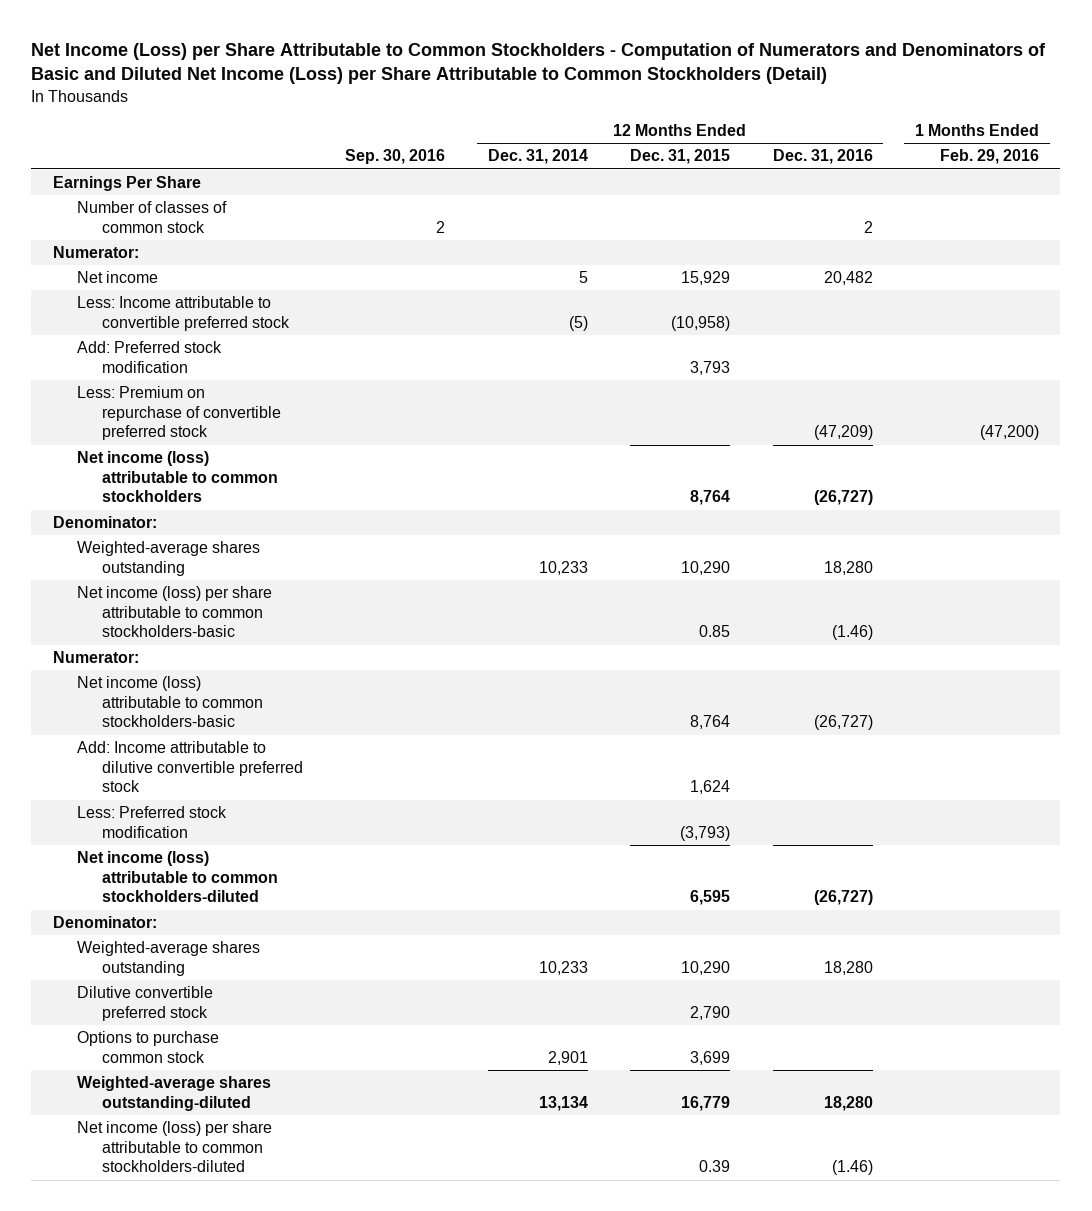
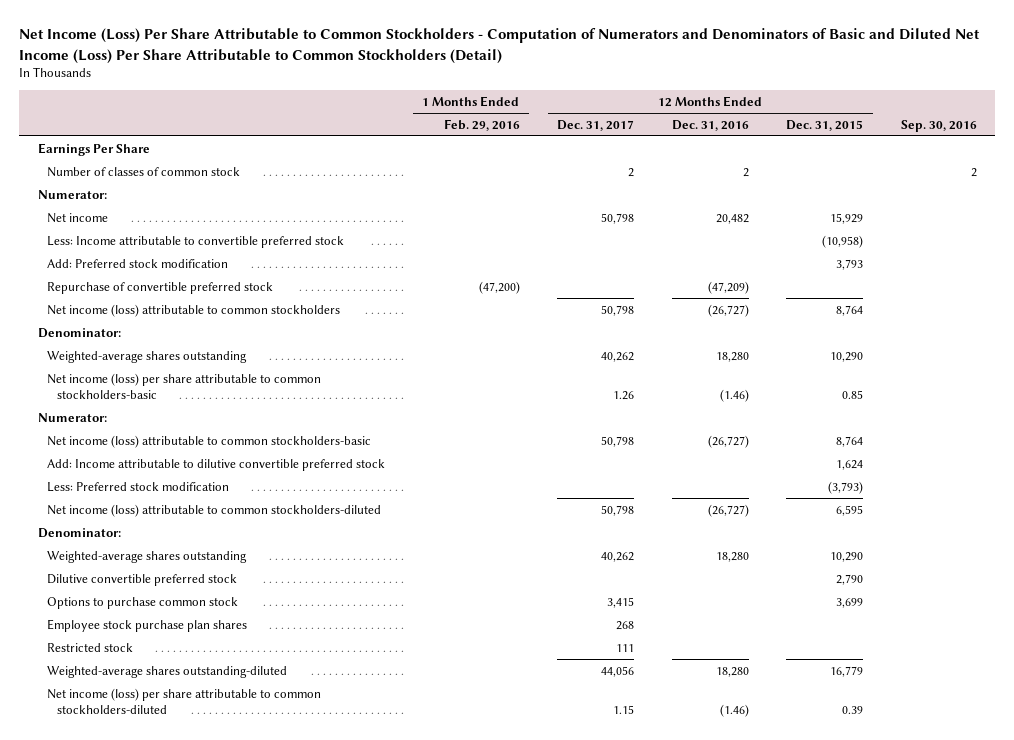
[31,42,1047,85] Net Income (Loss) per Share Attributable to Common Stockholders - Computation of Numerators and Denominators of Basic and Diluted Net Income (Loss) per Share Attributable to Common Stockholders (Detail) -> [19,28,981,64] Net Income (Loss) Per Share Attributable to Common Stockholders - Computation of Numerators and Denominators of Basic and Diluted Net Income (Loss) Per Share Attributable to Common Stockholders (Detail)
[487,149,588,165] Dec. 31, 2014 -> none
none -> [557,119,635,131] Dec. 31, 2017
[77,386,281,441] Less: Premium on repurchase of convertible preferred stock -> [47,281,274,294] Repurchase of convertible preferred stock
none -> [47,618,248,632] Employee stock purchase plan shares
none -> [47,642,134,652] Restricted stock

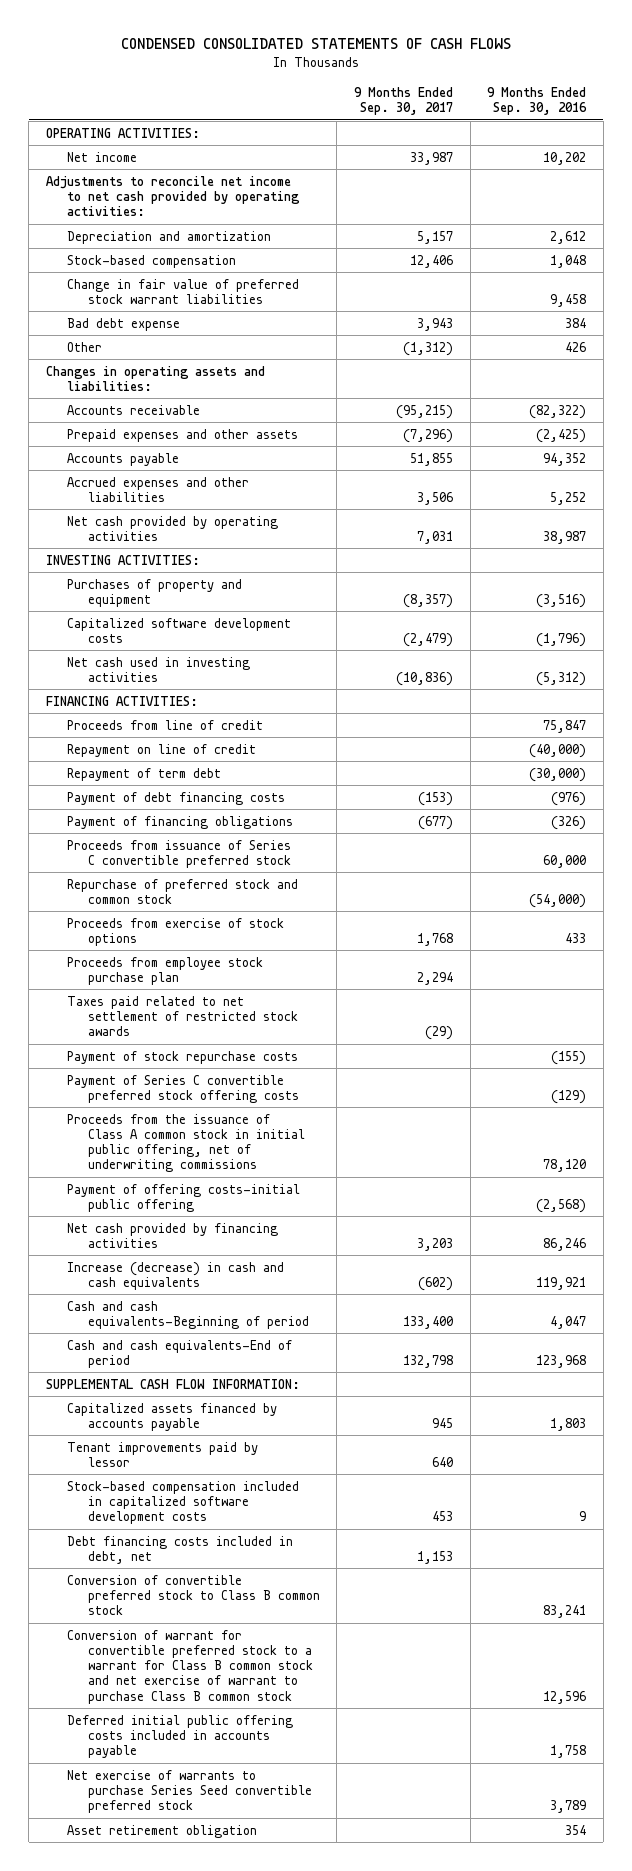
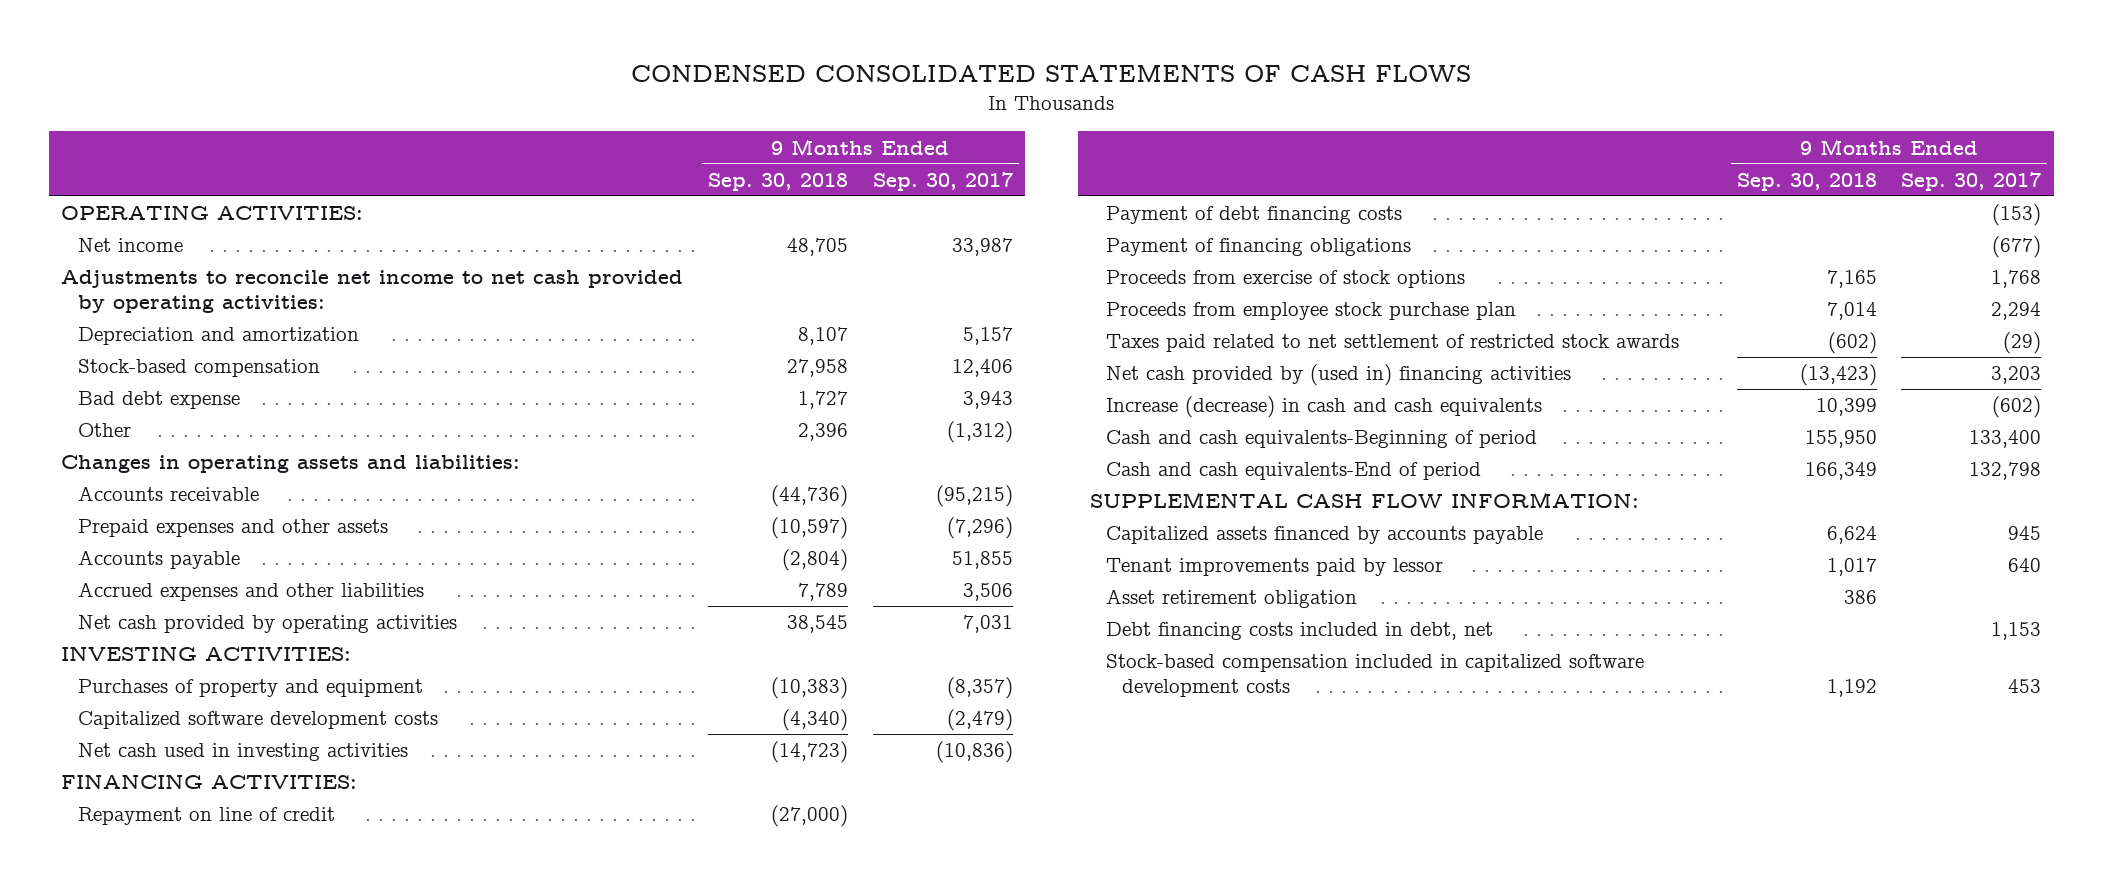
[487,86,588,116] 9 Months Ended Sep. 30, 2016 -> none
none -> [708,172,849,191] Sep. 30, 2018
[66,278,299,304] Change in fair value of preferred stock warrant liabilities -> none
[66,719,263,730] Proceeds from line of credit -> none
[66,767,221,781] Repayment of term debt -> none
[66,839,291,868] Proceeds from issuance of Series C convertible preferred stock -> none
[66,878,298,904] Repurchase of preferred stock and common stock -> none
[66,1050,298,1064] Payment of stock repurchase costs -> none
[66,1074,299,1103] Payment of Series C convertible preferred stock offering costs -> none
[66,1113,305,1173] Proceeds from the issuance of Class A common stock in initial public offering, net of underwriting commissions -> none
[66,1183,300,1212] Payment of offering costs-initial public offering -> none
[66,1222,278,1248] Net cash provided by financing activities -> [1106,364,1572,387] Net cash provided by (used in) financing activities
[66,1574,320,1616] Conversion of convertible preferred stock to Class B common stock -> none
[66,1629,313,1704] Conversion of warrant for convertible preferred stock to a warrant for Class B common stock and net exercise of warrant to purchase Class B common stock -> none
[66,1714,293,1759] Deferred initial public offering costs included in accounts payable -> none
[66,1769,312,1814] Net exercise of warrants to purchase Series Seed convertible preferred stock -> none
[66,1535,293,1564] Debt financing costs included in debt, net -> [1106,622,1494,641] Debt financing costs included in debt, net
[66,1480,299,1525] Stock-based compensation included in capitalized software development costs -> [1106,654,1645,698] Stock-based compensation included in capitalized software development costs

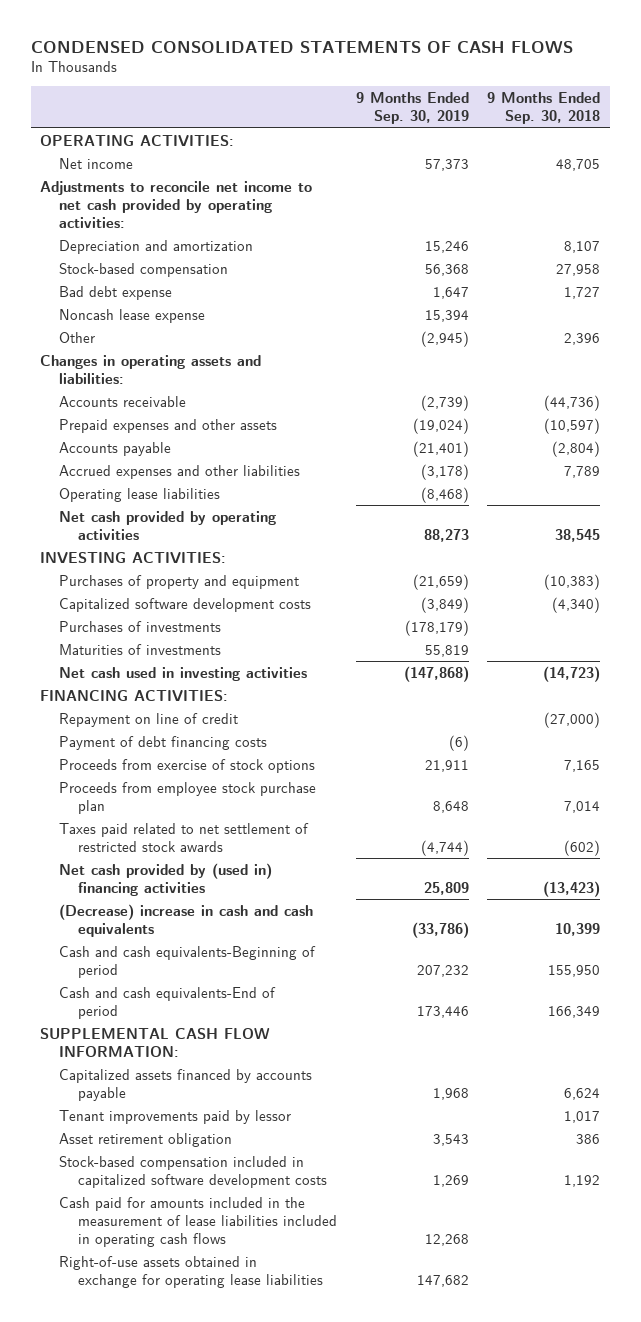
[872,171,1013,191] Sep. 30, 2017 -> none
none -> [355,92,469,125] 9 Months Ended Sep. 30, 2019
none -> [58,308,205,323] Noncash lease expense
none -> [58,487,220,502] Operating lease liabilities
none -> [58,620,221,632] Purchases of investments
none -> [58,643,221,656] Maturities of investments
[1106,238,1412,257] Payment of financing obligations -> none
[1106,396,1543,419] Increase (decrease) in cash and cash equivalents -> [58,903,313,937] (Decrease) increase in cash and cash equivalents
[1106,622,1494,641] Debt financing costs included in debt, net -> none
none -> [58,1196,337,1247] Cash paid for amounts included in the measurement of lease liabilities included in operating cash flows
none -> [58,1255,323,1288] Right-of-use assets obtained in exchange for operating lease liabilities

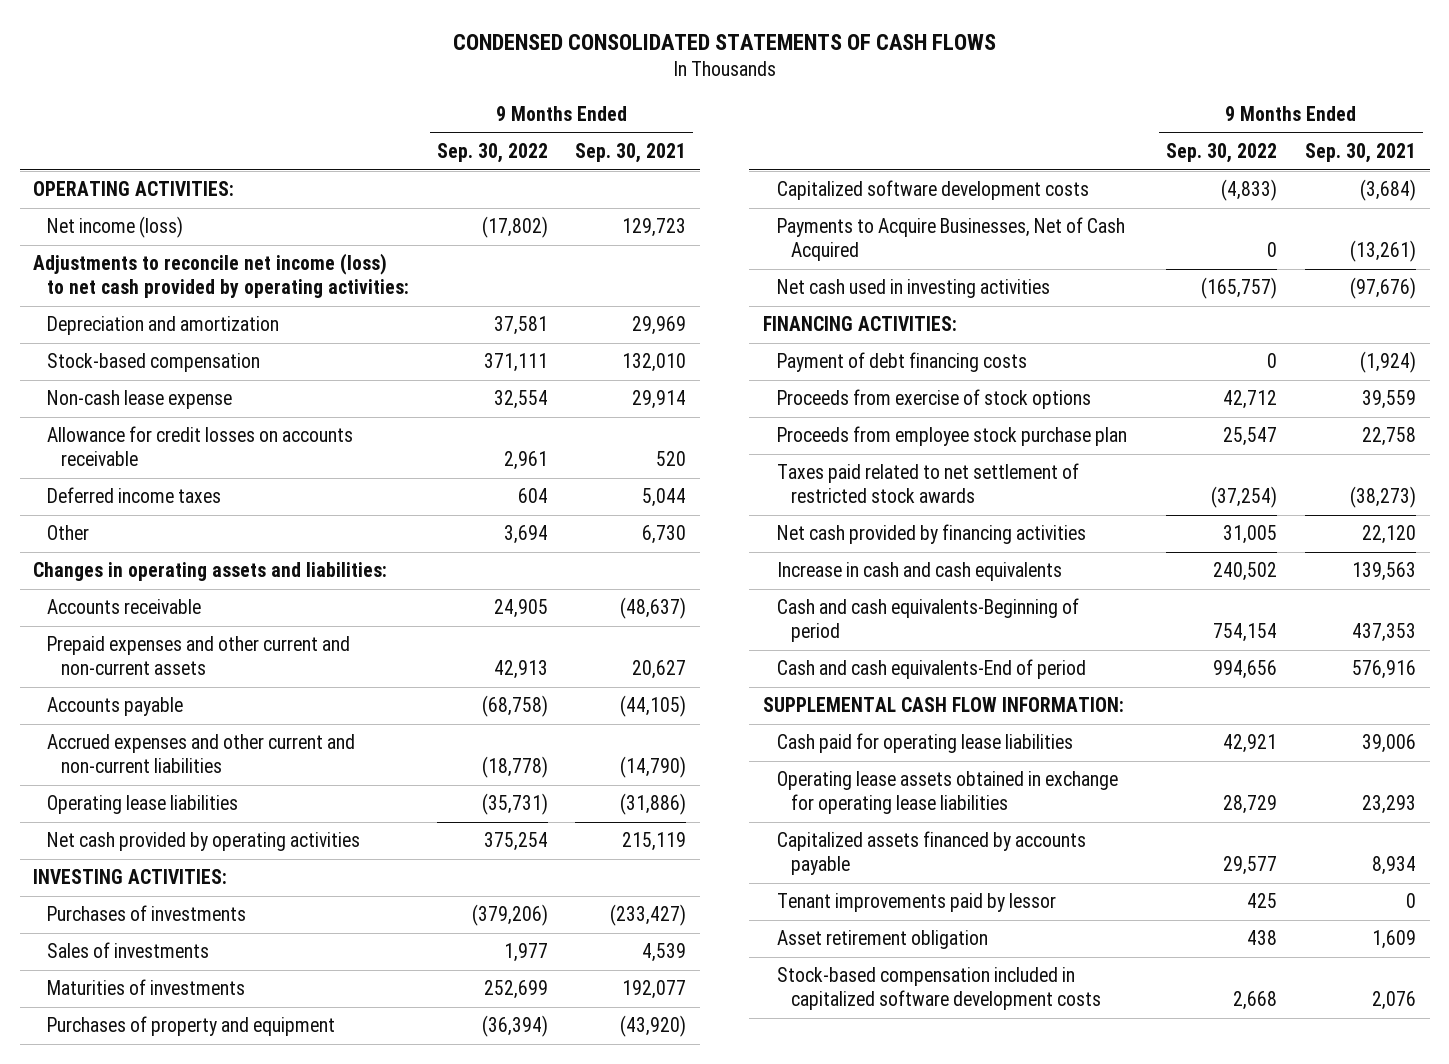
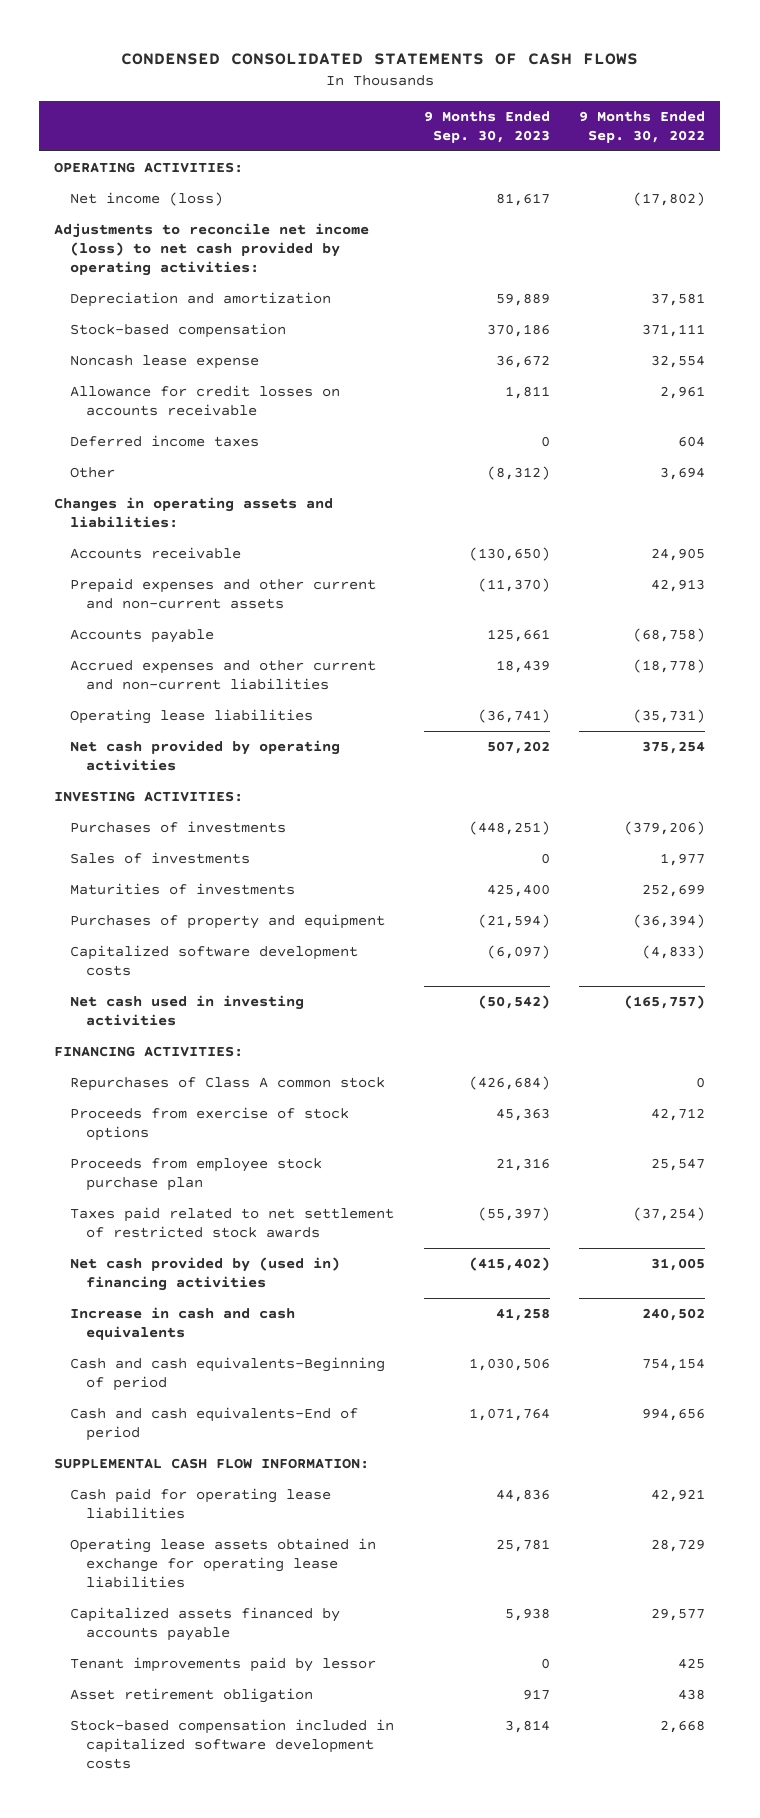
[575,143,687,164] Sep. 30, 2021 -> none
none -> [423,110,550,143] 9 Months Ended Sep. 30, 2023
[47,390,233,410] Non-cash lease expense -> [70,355,260,370] Noncash lease expense
[776,217,1125,262] Payments to Acquire Businesses, Net of Cash Acquired -> none
[776,352,1027,373] Payment of debt financing costs -> none
none -> [70,1077,386,1092] Repurchases of Class A common stock
[776,524,1086,545] Net cash provided by financing activities -> [70,1257,341,1292] Net cash provided by (used in) financing activities

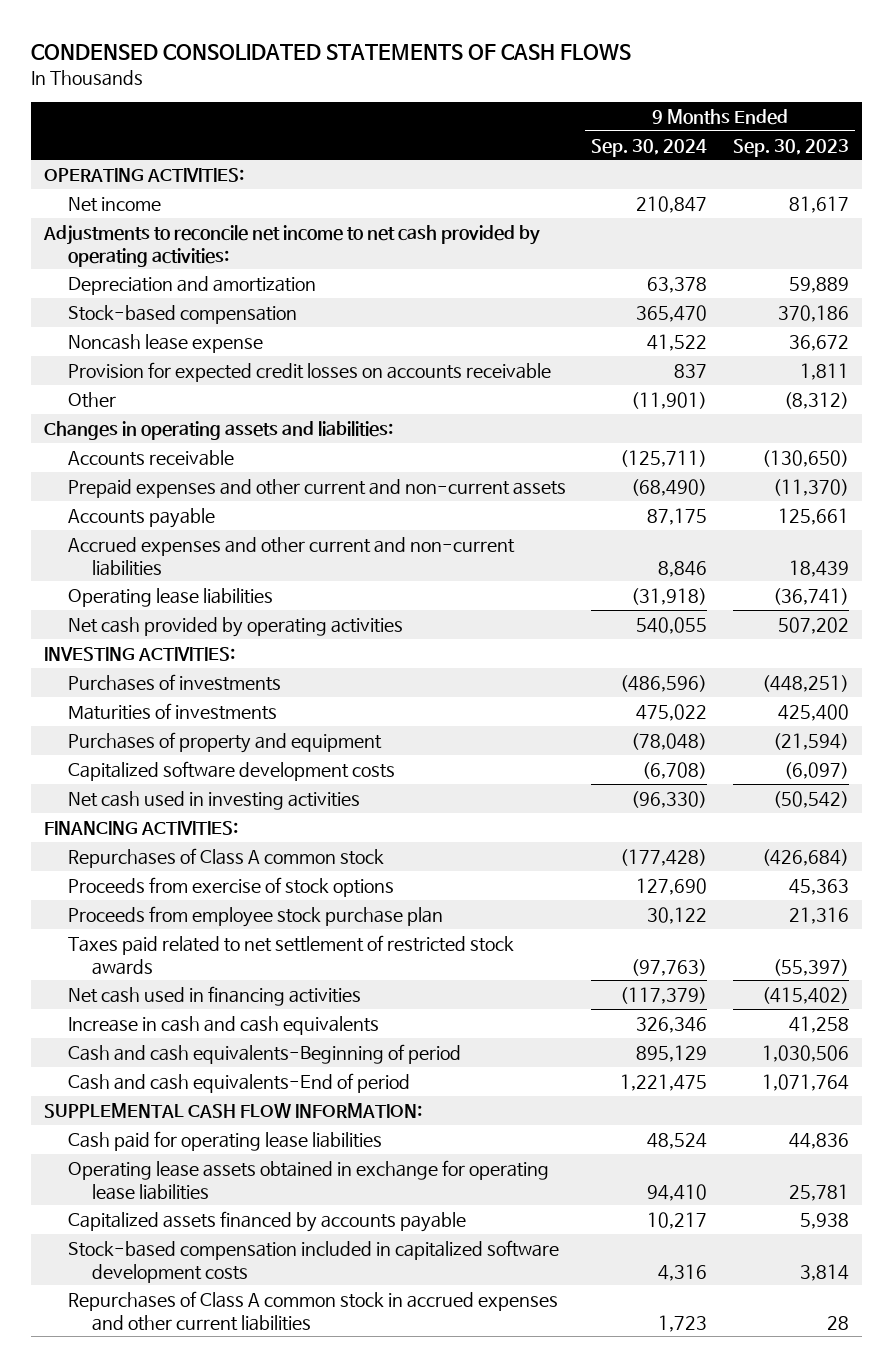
[579,110,706,143] 9 Months Ended Sep. 30, 2022 -> none
none -> [591,138,708,157] Sep. 30, 2024
[70,192,224,207] Net income (loss) -> [68,196,162,212] Net income
[54,223,370,277] Adjustments to reconcile net income (loss) to net cash provided by operating activities: -> [42,224,540,267] Adjustments to reconcile net income to net cash provided by operating activities:
[70,435,260,448] Deferred income taxes -> none
[70,385,341,417] Allowance for credit losses on accounts receivable -> [68,361,552,382] Provision for expected credit losses on accounts receivable
[70,852,251,865] Sales of investments -> none
[70,1257,341,1292] Net cash provided by (used in) financing activities -> [68,985,362,1006] Net cash used in financing activities
[70,1657,377,1673] Tenant improvements paid by lessor -> none
[70,1688,314,1704] Asset retirement obligation -> none
none -> [68,1290,559,1331] Repurchases of Class A common stock in accrued expenses and other current liabilities

